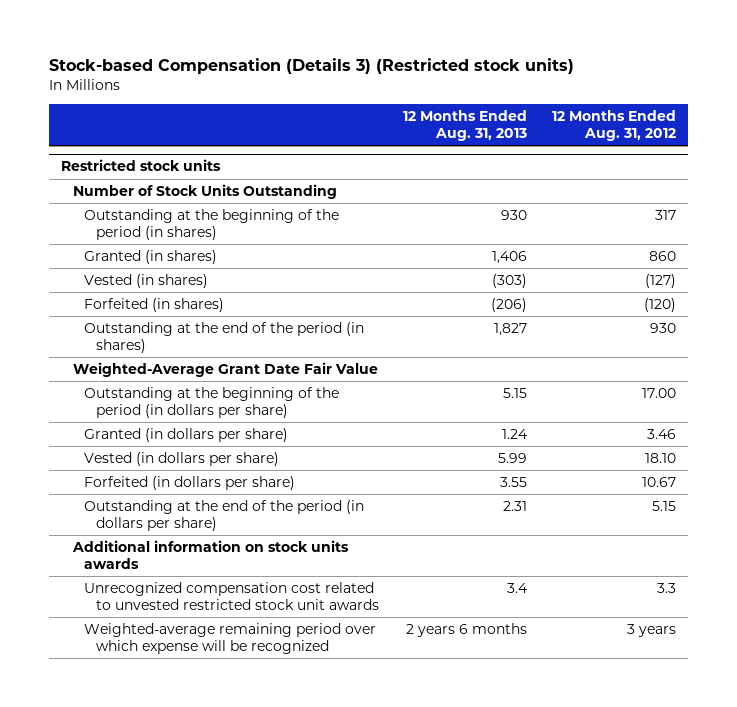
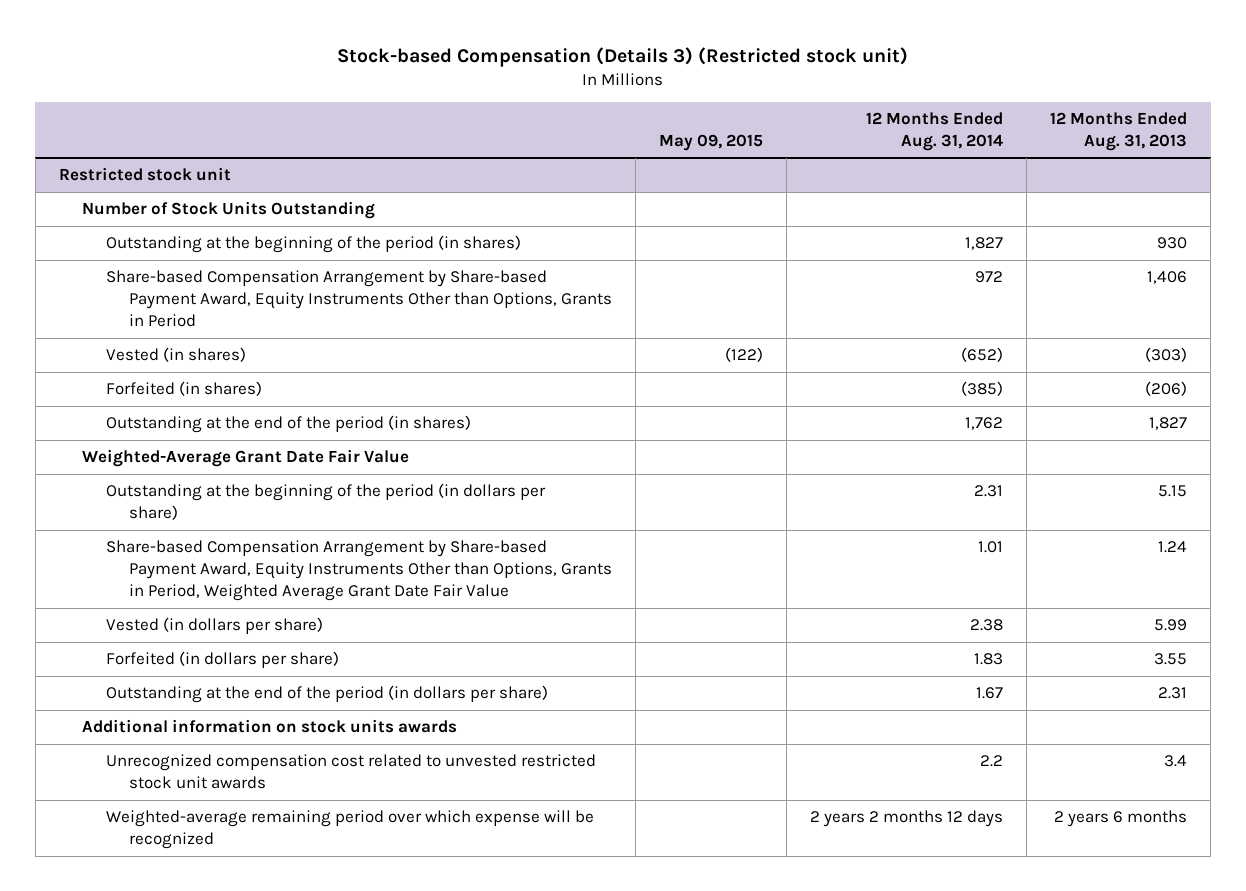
[49,57,575,74] Stock-based Compensation (Details 3) (Restricted stock units) -> [337,46,909,67] Stock-based Compensation (Details 3) (Restricted stock unit)
[551,110,676,141] 12 Months Ended Aug. 31, 2012 -> none
none -> [659,133,764,151] May 09, 2015
none -> [866,111,1004,151] 12 Months Ended Aug. 31, 2014
[61,159,222,172] Restricted stock units -> [58,167,231,182] Restricted stock unit
[84,250,218,265] Granted (in shares) -> [105,270,613,328] Share-based Compensation Arrangement by Share-based Payment Award, Equity Instruments Other than Options, Grants in Period
[84,428,289,443] Granted (in dollars per share) -> [105,540,613,602] Share-based Compensation Arrangement by Share-based Payment Award, Equity Instruments Other than Options, Grants in Period, Weighted Average Grant Date Fair Value

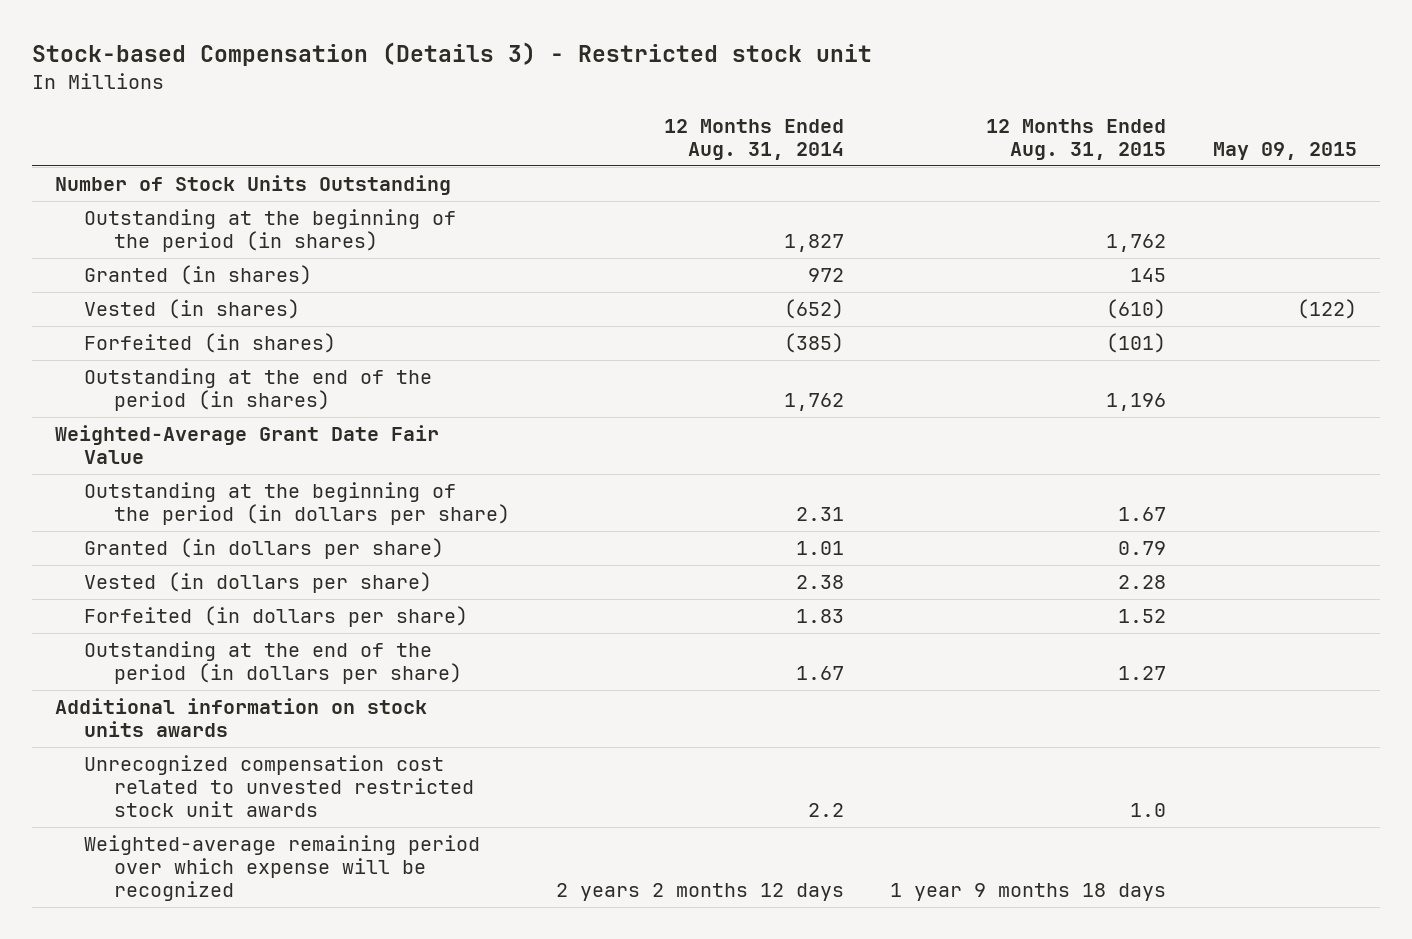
[337,46,909,67] Stock-based Compensation (Details 3) (Restricted stock unit) -> [32,42,873,67] Stock-based Compensation (Details 3) - Restricted stock unit
[1050,111,1188,151] 12 Months Ended Aug. 31, 2013 -> none
none -> [986,118,1167,160] 12 Months Ended Aug. 31, 2015
[58,167,231,182] Restricted stock unit -> none
[105,270,613,328] Share-based Compensation Arrangement by Share-based Payment Award, Equity Instruments Other than Options, Grants in Period -> [84,265,313,286] Granted (in shares)
[105,540,613,602] Share-based Compensation Arrangement by Share-based Payment Award, Equity Instruments Other than Options, Grants in Period, Weighted Average Grant Date Fair Value -> [84,538,445,560] Granted (in dollars per share)

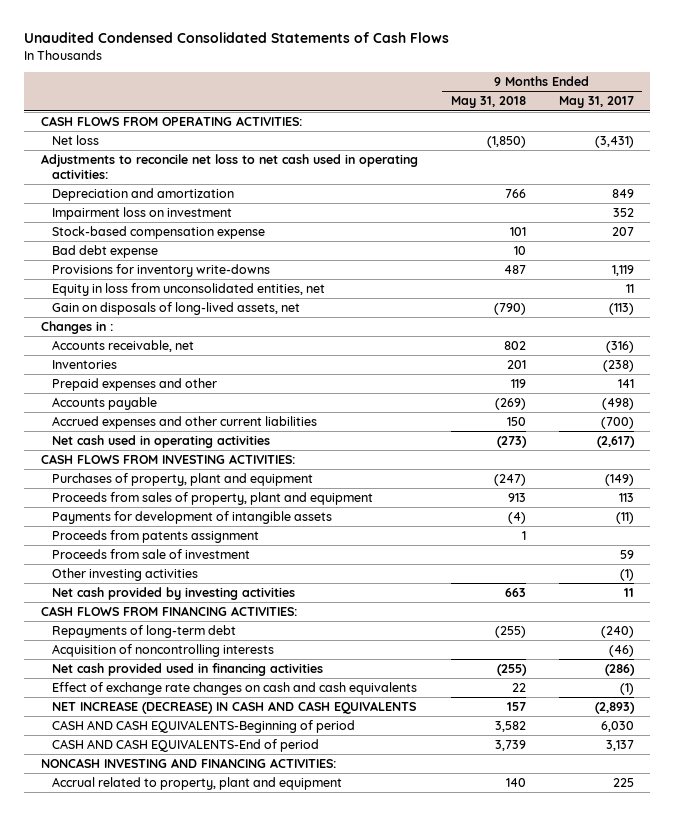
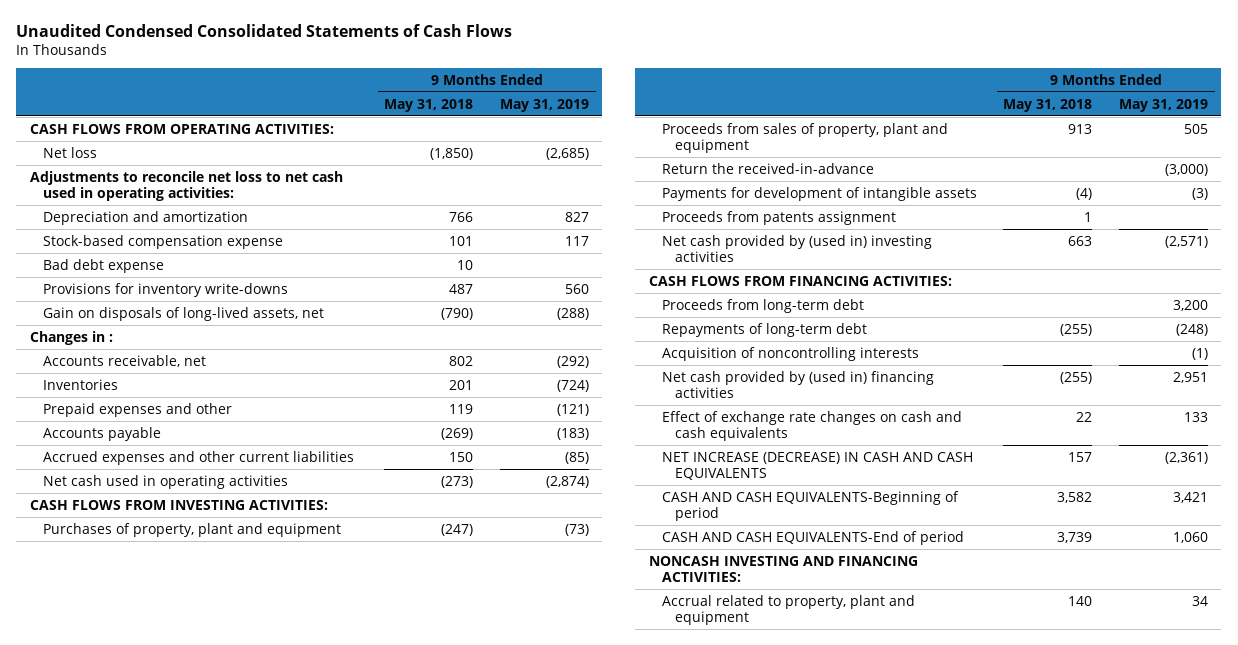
[558,96,634,109] May 31, 2017 -> none
none -> [499,98,589,112] May 31, 2019
[51,206,232,220] Impairment loss on investment -> none
[51,282,325,296] Equity in loss from unconsolidated entities, net -> none
none -> [661,162,874,174] Return the received-in-advance
[51,548,250,559] Proceeds from sale of investment -> none
[51,567,198,581] Other investing activities -> none
[51,586,295,600] Net cash provided by investing activities -> [661,234,932,262] Net cash provided by (used in) investing activities
none -> [661,298,864,313] Proceeds from long-term debt
[51,662,323,676] Net cash provided used in financing activities -> [661,370,934,398] Net cash provided by (used in) financing activities

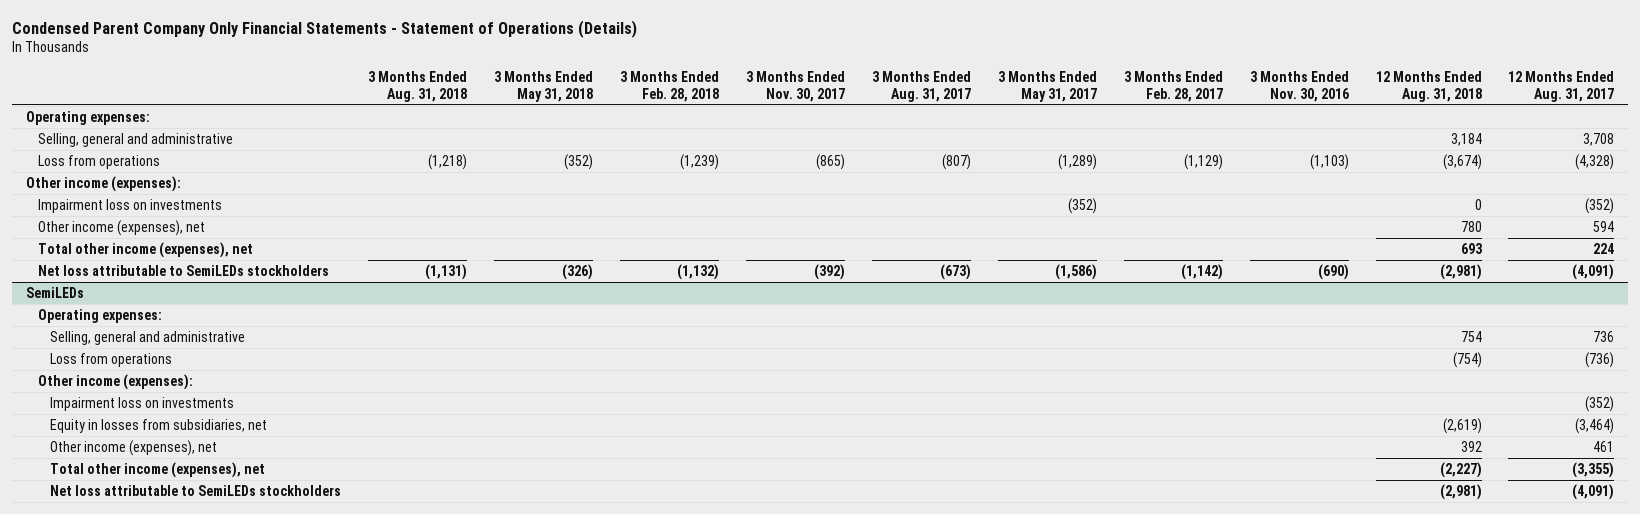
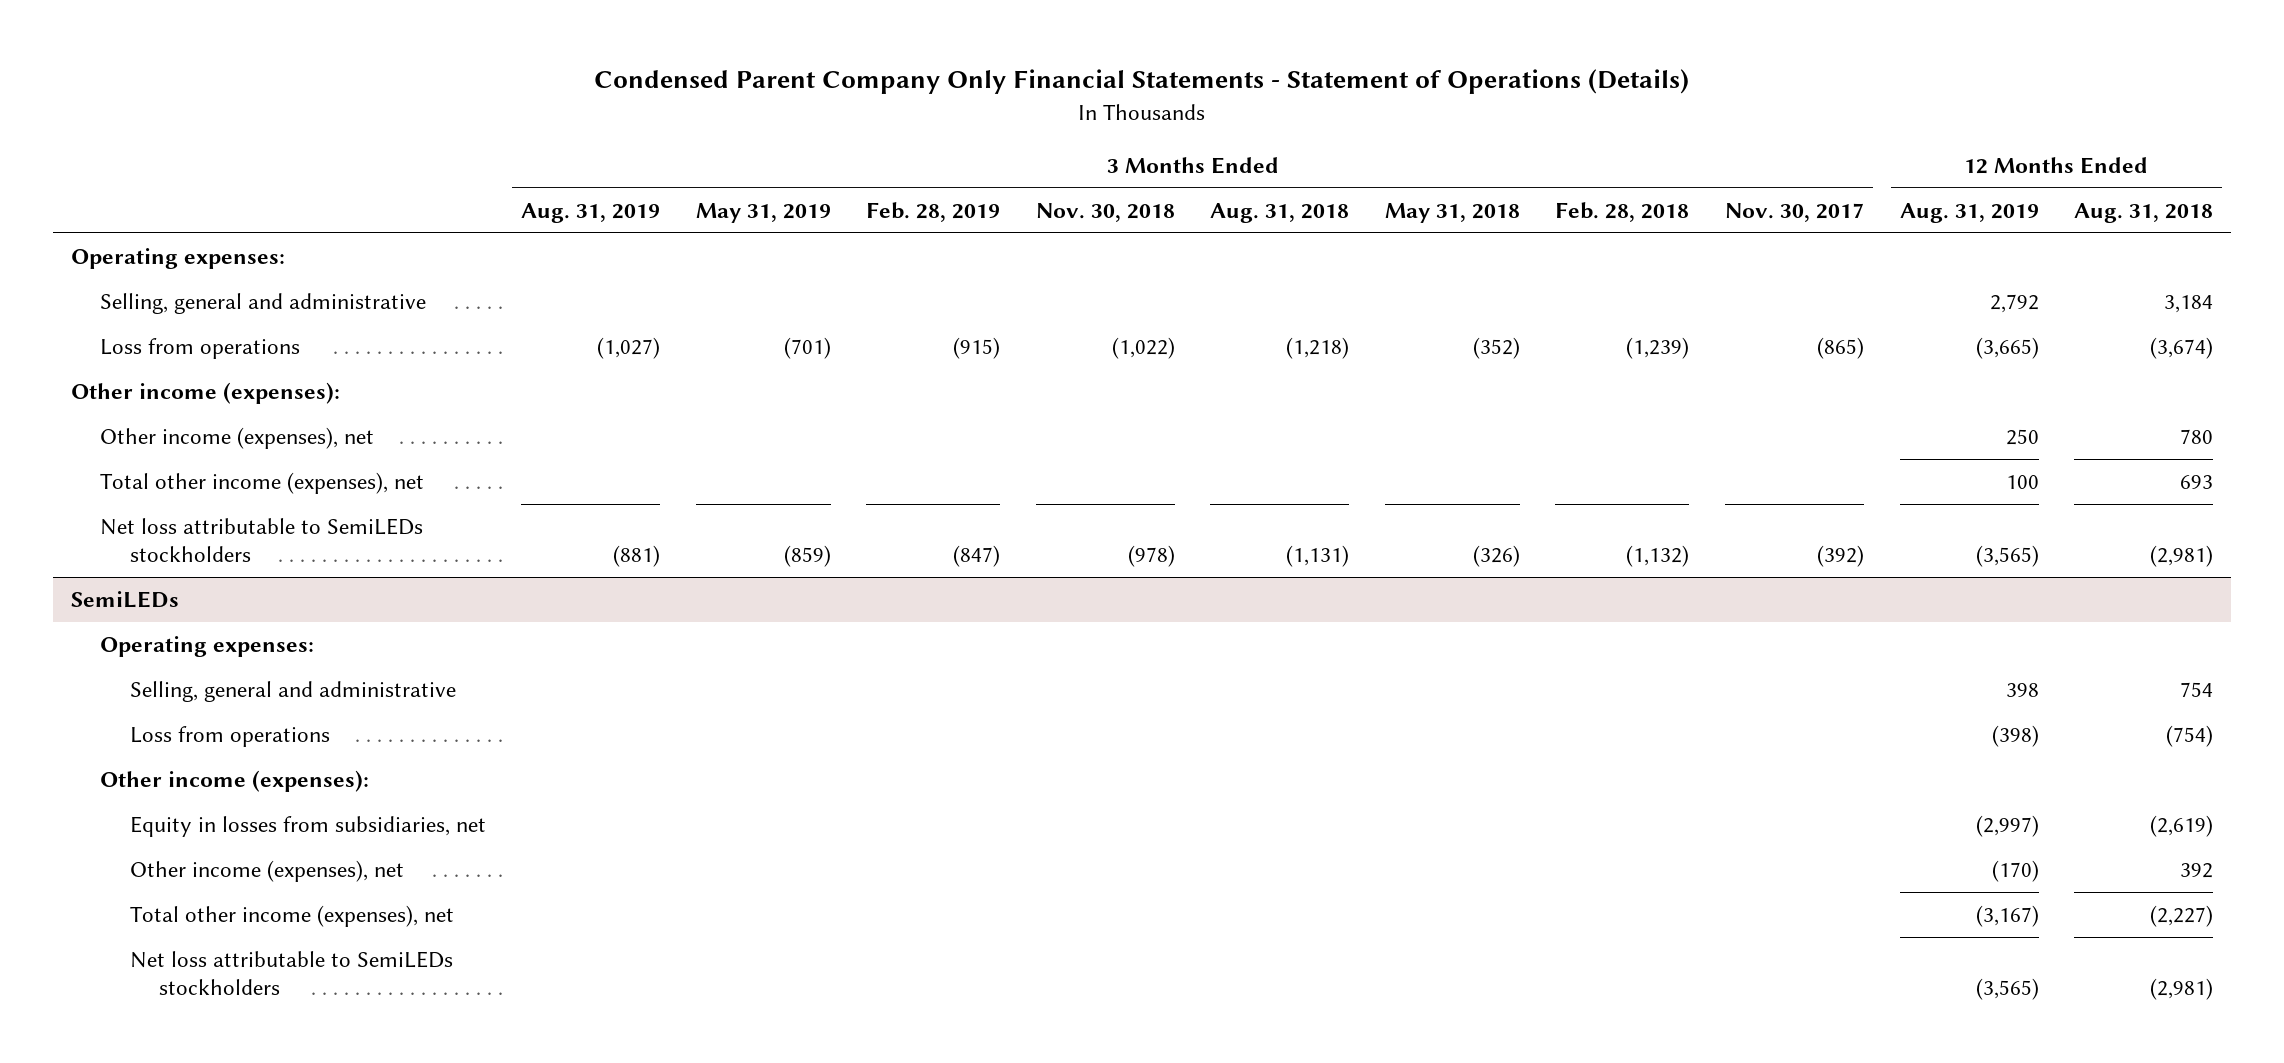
[871,70,971,102] 3 Months Ended Aug. 31, 2017 -> none
[997,70,1097,102] 3 Months Ended May 31, 2017 -> none
[1123,70,1223,102] 3 Months Ended Feb. 28, 2017 -> none
[1249,70,1349,102] 3 Months Ended Nov. 30, 2016 -> none
[1508,70,1615,102] 12 Months Ended Aug. 31, 2017 -> none
none -> [521,202,661,223] Aug. 31, 2019
none -> [695,202,831,223] May 31, 2019
none -> [866,201,1001,222] Feb. 28, 2019
none -> [1035,202,1175,222] Nov. 30, 2018
none -> [1899,202,2039,223] Aug. 31, 2019
[37,198,222,213] Impairment loss on investments -> none
[50,396,235,411] Impairment loss on investments -> none

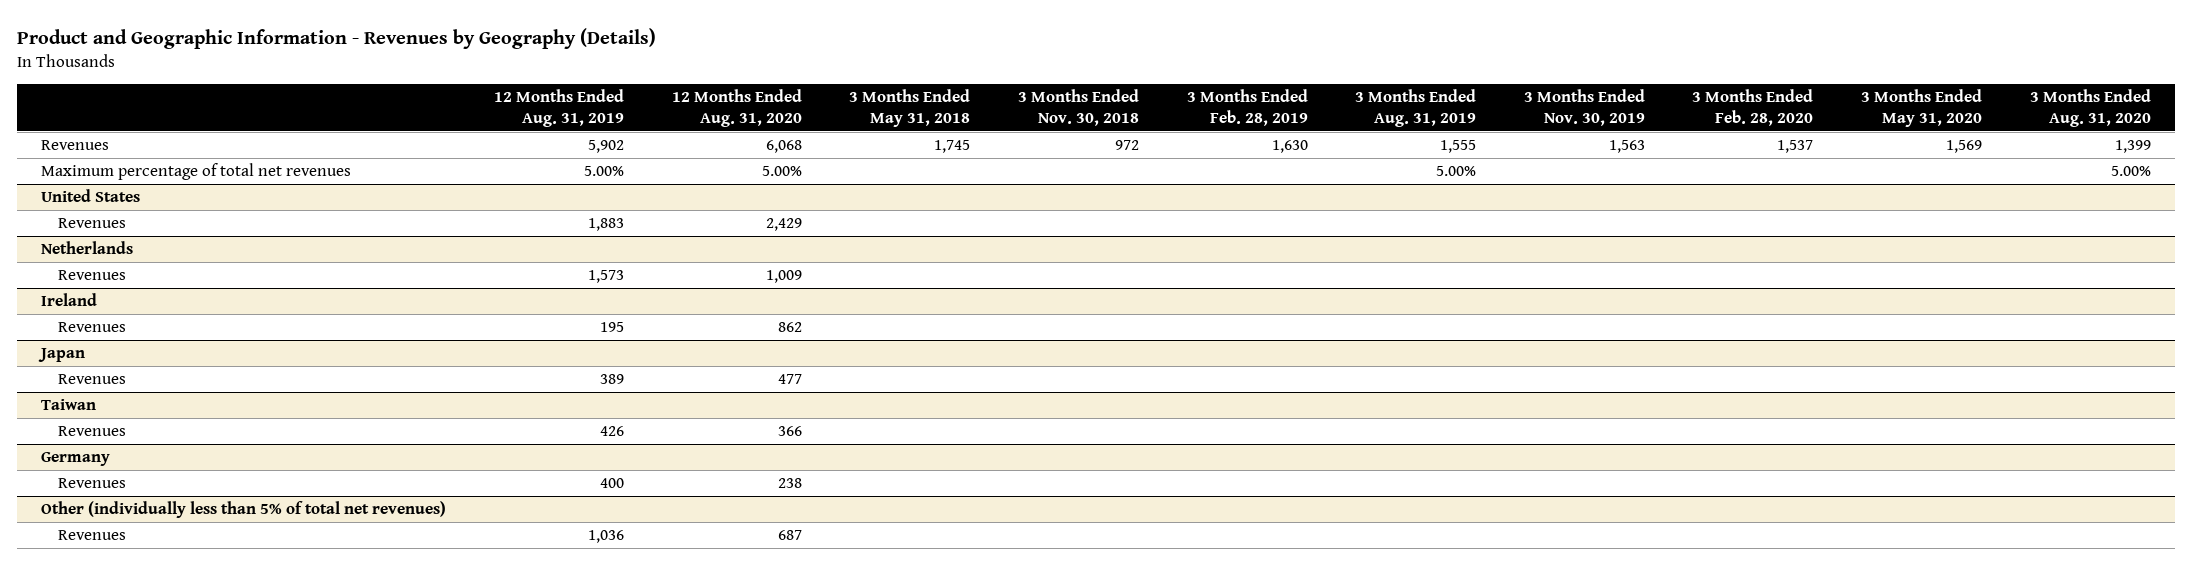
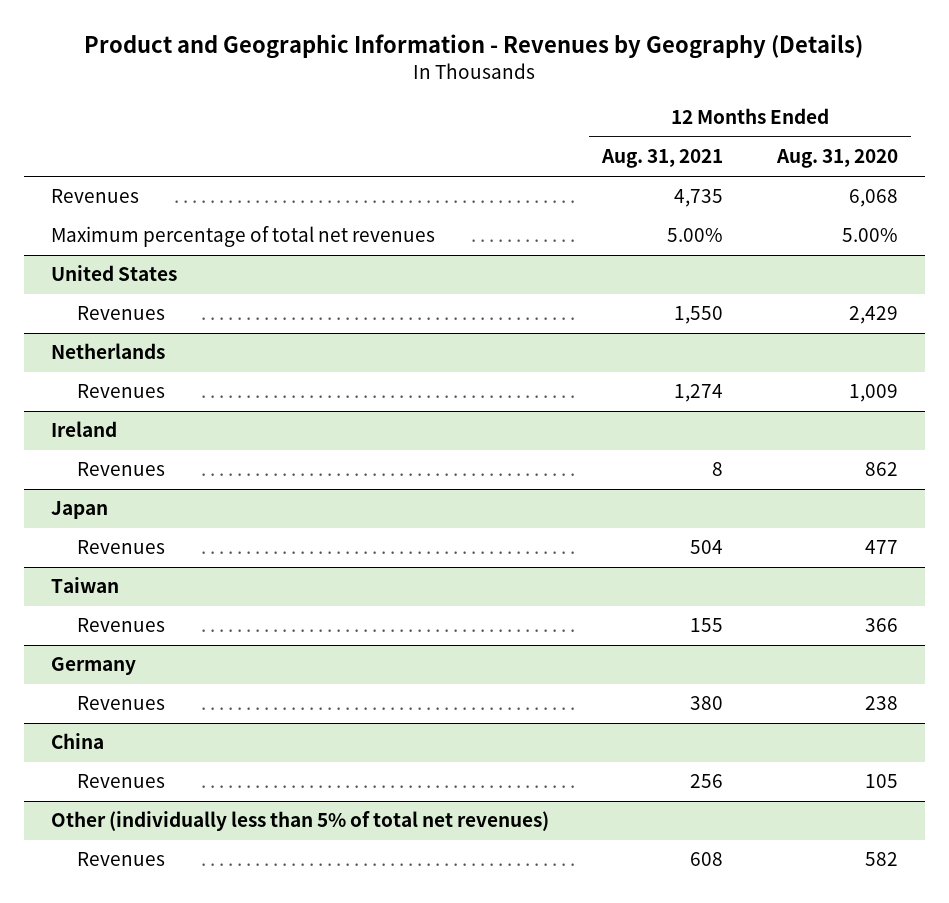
[493,88,624,127] 12 Months Ended Aug. 31, 2019 -> none
[849,88,971,127] 3 Months Ended May 31, 2018 -> none
[1017,88,1139,126] 3 Months Ended Nov. 30, 2018 -> none
[1186,88,1308,126] 3 Months Ended Feb. 28, 2019 -> none
[1355,88,1477,127] 3 Months Ended Aug. 31, 2019 -> none
[1523,88,1645,126] 3 Months Ended Nov. 30, 2019 -> none
[1692,88,1814,126] 3 Months Ended Feb. 28, 2020 -> none
[1861,88,1983,127] 3 Months Ended May 31, 2020 -> none
[2029,88,2151,127] 3 Months Ended Aug. 31, 2020 -> none
none -> [601,149,724,169] Aug. 31, 2021
none -> [50,733,104,750] China
none -> [77,774,166,789] Revenues
[777,530,802,541] 687 -> [865,852,899,867] 582

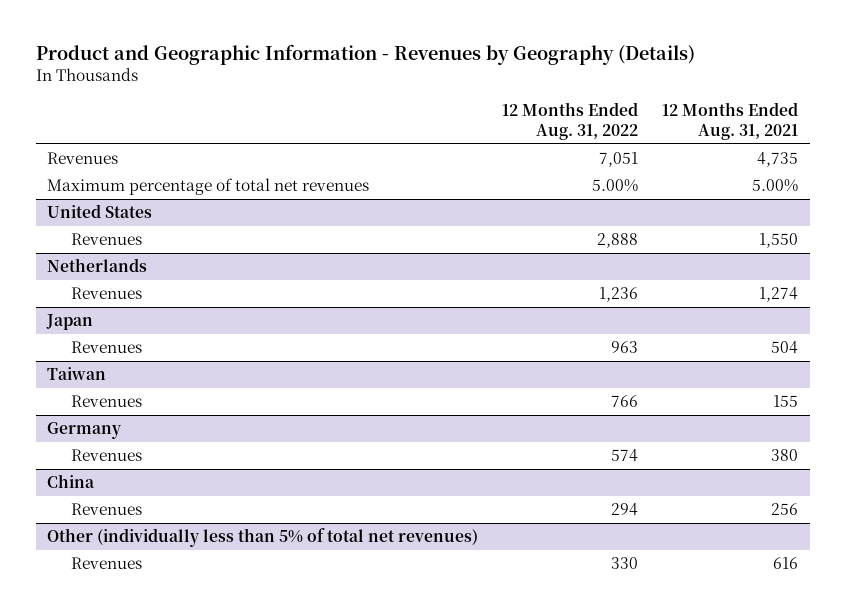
[776,149,899,169] Aug. 31, 2020 -> none
none -> [502,102,639,140] 12 Months Ended Aug. 31, 2022
[50,421,117,438] Ireland -> none
[77,462,166,477] Revenues -> none
[690,852,724,867] 608 -> [773,557,799,570] 616

